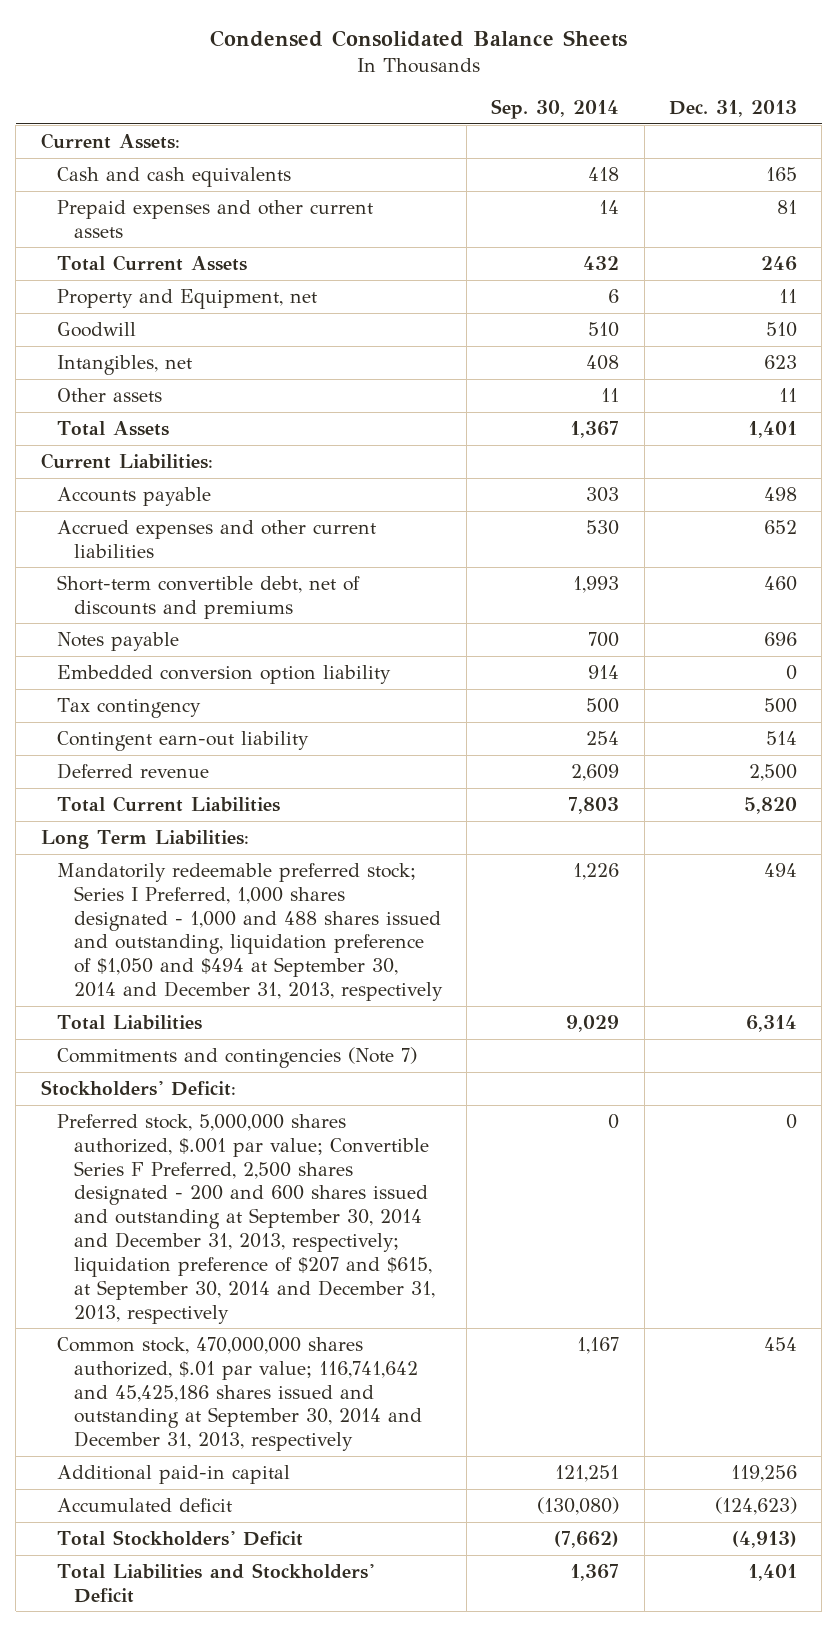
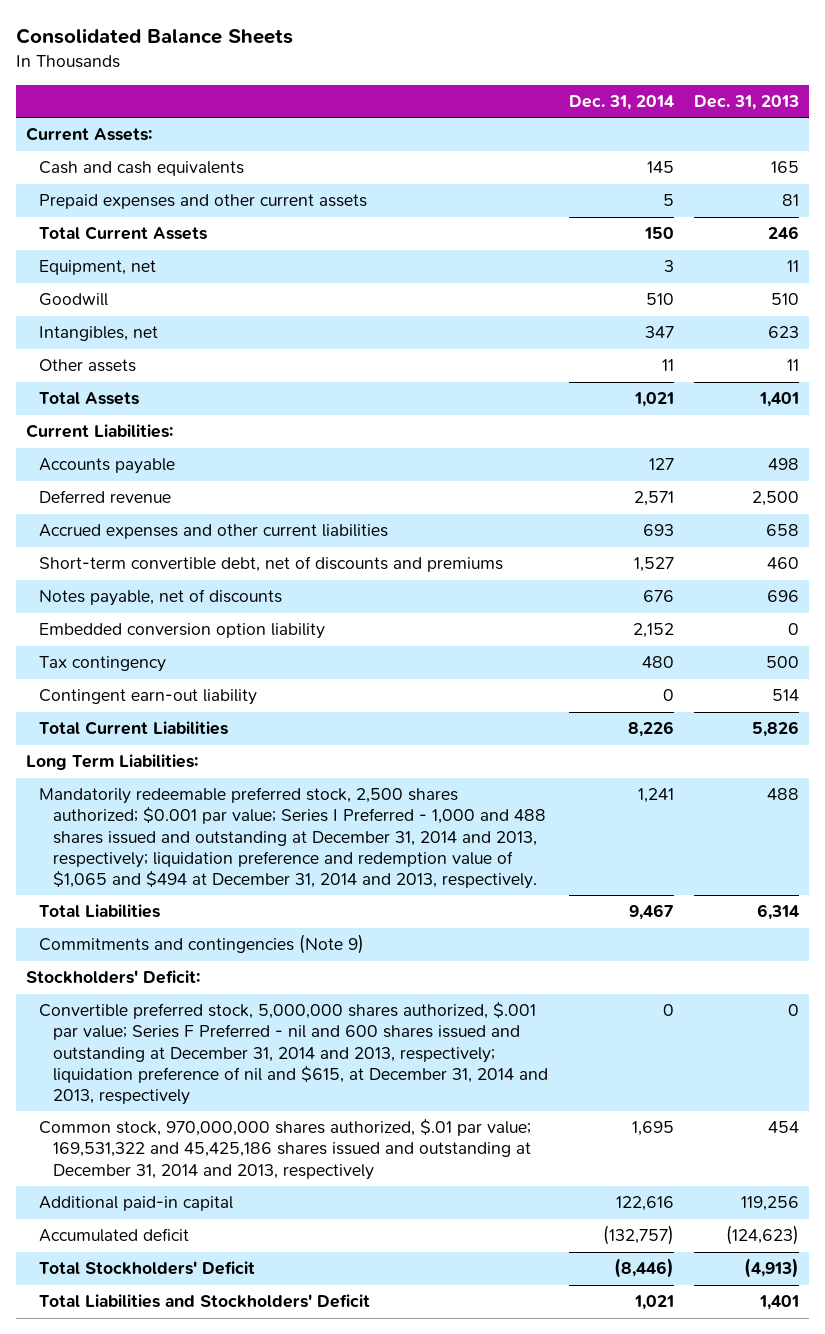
[209,29,627,47] Condensed Consolidated Balance Sheets -> [15,27,293,44] Consolidated Balance Sheets
[491,99,620,120] Sep. 30, 2014 -> none
none -> [568,95,674,111] Dec. 31, 2014
[57,288,318,309] Property and Equipment, net -> [39,260,157,276] Equipment, net
[57,762,210,779] Deferred revenue -> [39,490,172,504] Deferred revenue
[763,519,797,534] 652 -> [766,524,800,537] 658
[57,631,180,651] Notes payable -> [39,589,283,607] Notes payable, net of discounts
[743,796,797,814] 5,820 -> [752,721,800,738] 5,826
[57,862,443,1002] Mandatorily redeemable preferred stock; Series I Preferred, 1,000 shares designated - 1,000 and 488 shares issued and outstanding, liquidation preference of $1,050 and $494 at September 30, 2014 and December 31, 2013, respectively -> [39,787,546,889] Mandatorily redeemable preferred stock, 2,500 shares authorized; $0.001 par value; Series I Preferred - 1,000 and 488 shares issued and outstanding at December 31, 2014 and 2013, respectively; liquidation preference and redemption value of $1,065 and $494 at December 31, 2014 and 2013, respectively.
[763,862,797,877] 494 -> [767,788,800,801] 488
[57,1046,418,1068] Commitments and contingencies (Note 7) -> [39,934,365,955] Commitments and contingencies (Note 9)
[57,1113,435,1324] Preferred stock, 5,000,000 shares authorized, $.001 par value; Convertible Series F Preferred, 2,500 shares designated - 200 and 600 shares issued and outstanding at September 30, 2014 and December 31, 2013, respectively; liquidation preference of $207 and $615, at September 30, 2014 and December 31, 2013, respectively -> [39,1002,548,1105] Convertible preferred stock, 5,000,000 shares authorized, $.001 par value; Series F Preferred - nil and 600 shares issued and outstanding at December 31, 2014 and 2013, respectively; liquidation preference of nil and $615, at December 31, 2014 and 2013, respectively
[57,1336,422,1452] Common stock, 470,000,000 shares authorized, $.01 par value; 116,741,642 and 45,425,186 shares issued and outstanding at September 30, 2014 and December 31, 2013, respectively -> [39,1119,532,1180] Common stock, 970,000,000 shares authorized, $.01 par value; 169,531,322 and 45,425,186 shares issued and outstanding at December 31, 2014 and 2013, respectively

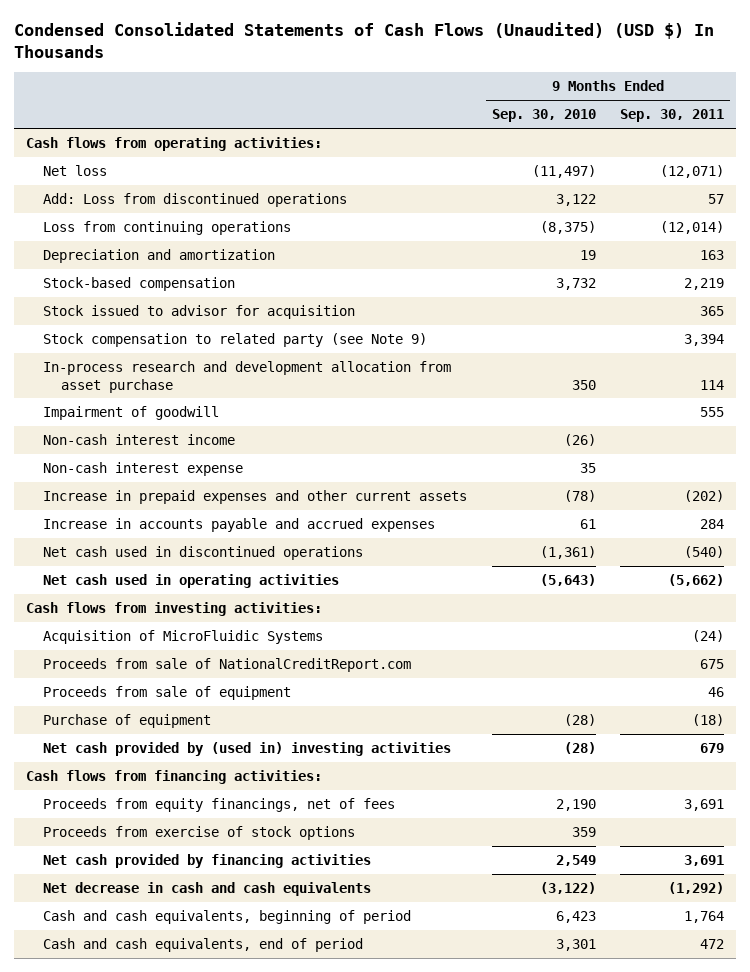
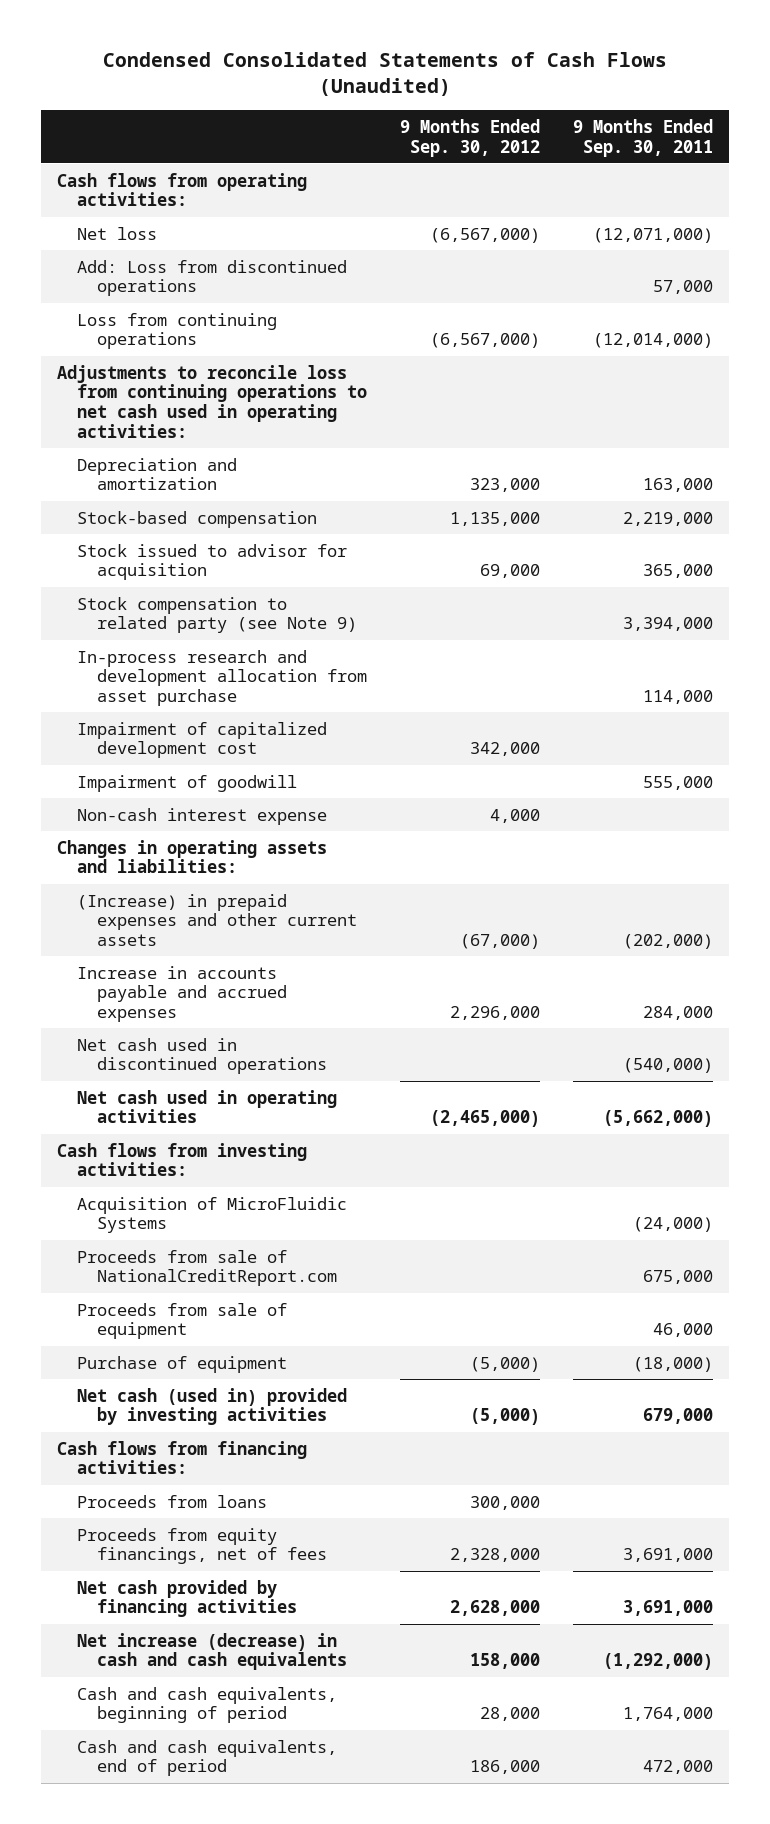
[13,22,714,59] Condensed Consolidated Statements of Cash Flows (Unaudited) (USD $) In Thousands -> [102,51,667,97] Condensed Consolidated Statements of Cash Flows (Unaudited)
[491,109,596,123] Sep. 30, 2010 -> none
none -> [399,118,540,157] 9 Months Ended Sep. 30, 2012
[43,434,236,446] Non-cash interest income -> none
[659,165,724,179] (12,071) -> [592,227,713,243] (12,071,000)
[707,194,724,205] 57 -> [652,280,713,295] 57,000
[659,221,724,235] (12,014) -> [592,333,713,349] (12,014,000)
none -> [57,364,368,438] Adjustments to reconcile loss from continuing operations to net cash used in operating activities:
[699,250,724,261] 163 -> [642,478,713,493] 163,000
[683,278,724,291] 2,219 -> [622,511,713,526] 2,219,000
[699,306,724,317] 365 -> [642,564,713,579] 365,000
[683,334,724,347] 3,394 -> [622,617,713,632] 3,394,000
[699,379,724,390] 114 -> [642,690,713,705] 114,000
none -> [77,721,328,759] Impairment of capitalized development cost
[699,407,724,418] 555 -> [642,775,713,790] 555,000
none -> [57,839,328,874] Changes in operating assets and liabilities:
[43,490,468,505] Increase in prepaid expenses and other current assets -> [77,893,357,947] (Increase) in prepaid expenses and other current assets
[683,490,724,503] (202) -> [622,934,713,950] (202,000)
[699,519,724,530] 284 -> [642,1006,713,1021] 284,000
[683,546,724,559] (540) -> [622,1058,713,1074] (540,000)
[667,574,724,587] (5,662) -> [602,1110,713,1128] (5,662,000)
[691,630,724,643] (24) -> [632,1217,713,1233] (24,000)
[699,659,724,670] 675 -> [642,1270,713,1285] 675,000
[707,687,724,698] 46 -> [652,1323,713,1338] 46,000
[691,714,724,727] (18) -> [632,1356,713,1372] (18,000)
[43,742,452,757] Net cash provided by (used in) investing activities -> [77,1387,348,1426] Net cash (used in) provided by investing activities
[699,743,724,754] 679 -> [642,1408,713,1425] 679,000
[43,826,356,841] Proceeds from exercise of stock options -> none
none -> [77,1494,268,1508] Proceeds from loans
[683,799,724,812] 3,691 -> [622,1548,713,1563] 3,691,000
[683,855,724,867] 3,691 -> [622,1600,713,1617] 3,691,000
[43,882,372,897] Net decrease in cash and cash equivalents -> [77,1632,347,1671] Net increase (decrease) in cash and cash equivalents
[667,882,724,895] (1,292) -> [602,1653,713,1671] (1,292,000)
[683,911,724,924] 1,764 -> [622,1707,713,1722] 1,764,000
[699,939,724,950] 472 -> [642,1760,713,1775] 472,000

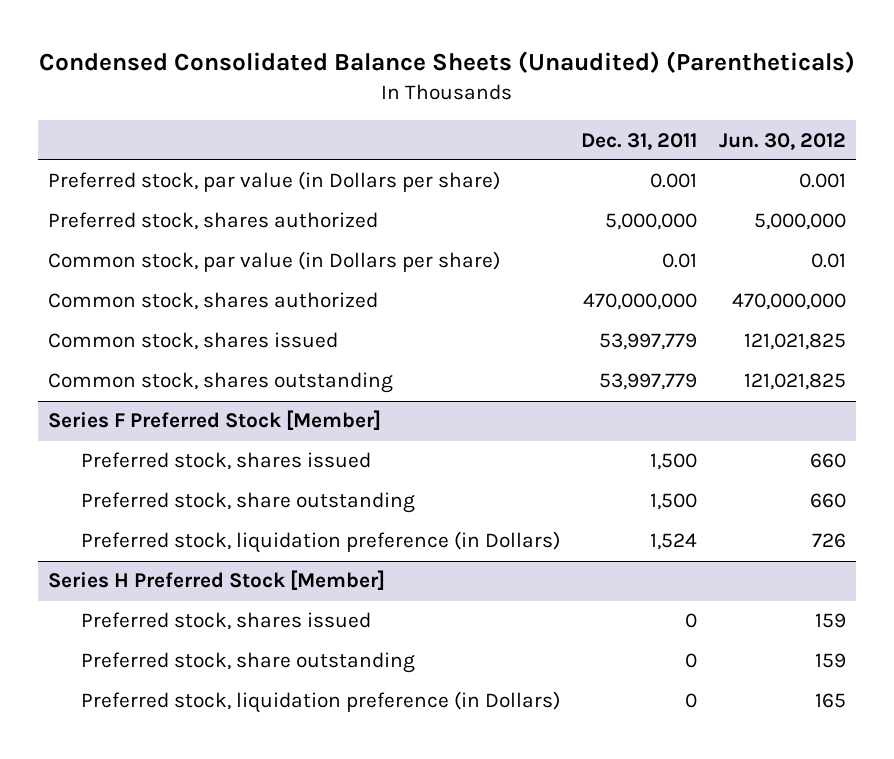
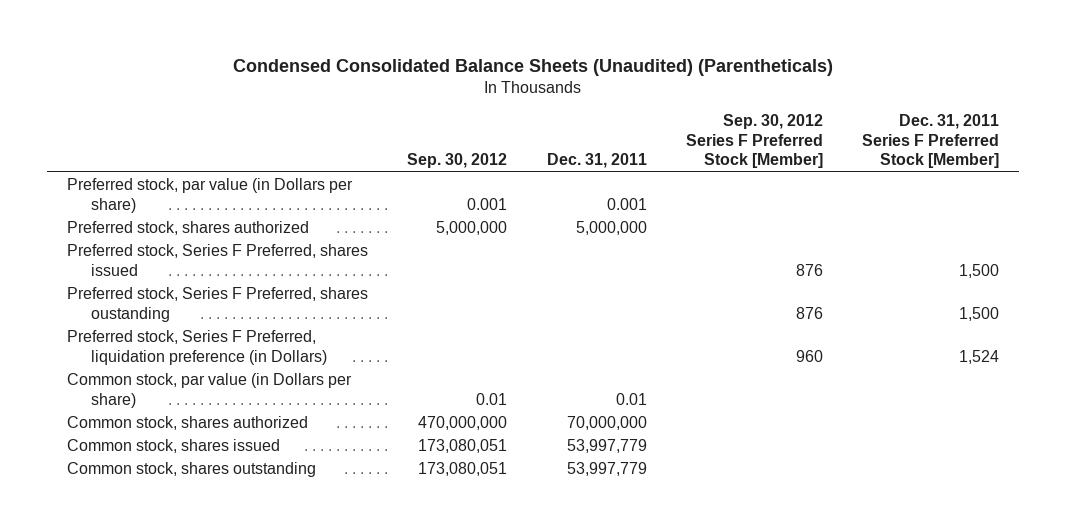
[718,132,846,150] Jun. 30, 2012 -> none
none -> [407,153,508,169] Sep. 30, 2012
none -> [685,114,823,169] Sep. 30, 2012 Series F Preferred Stock [Member]
none -> [862,114,1000,169] Dec. 31, 2011 Series F Preferred Stock [Member]
none -> [67,244,369,276] Preferred stock, Series F Preferred, shares issued
none -> [67,287,369,322] Preferred stock, Series F Preferred, shares oustanding
none -> [67,330,328,365] Preferred stock, Series F Preferred, liquidation preference (in Dollars)
[583,293,698,311] 470,000,000 -> [566,416,647,431] 70,000,000
[48,410,382,431] Series F Preferred Stock [Member] -> none
[80,452,371,471] Preferred stock, shares issued -> none
[80,492,415,514] Preferred stock, share outstanding -> none
[80,531,560,554] Preferred stock, liquidation preference (in Dollars) -> none
[48,570,386,591] Series H Preferred Stock [Member] -> none
[80,612,371,631] Preferred stock, shares issued -> none
[80,652,415,674] Preferred stock, share outstanding -> none
[80,691,560,714] Preferred stock, liquidation preference (in Dollars) -> none

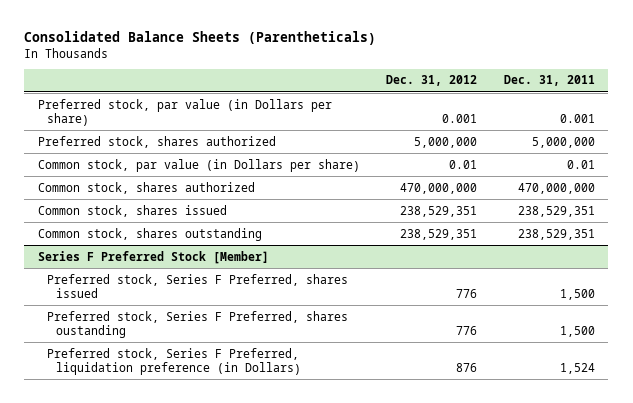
[233,58,834,76] Condensed Consolidated Balance Sheets (Unaudited) (Parentheticals) -> [24,31,377,46] Consolidated Balance Sheets (Parentheticals)
[407,153,508,169] Sep. 30, 2012 -> none
[685,114,823,169] Sep. 30, 2012 Series F Preferred Stock [Member] -> none
[862,114,1000,169] Dec. 31, 2011 Series F Preferred Stock [Member] -> none
none -> [386,75,478,87] Dec. 31, 2012
[67,244,369,276] Preferred stock, Series F Preferred, shares issued -> none
[67,287,369,322] Preferred stock, Series F Preferred, shares oustanding -> none
[67,330,328,365] Preferred stock, Series F Preferred, liquidation preference (in Dollars) -> none
[566,416,647,431] 70,000,000 -> [518,182,596,194] 470,000,000
[566,439,647,454] 53,997,779 -> [518,205,596,217] 238,529,351
[566,462,647,477] 53,997,779 -> [518,228,596,240] 238,529,351
none -> [37,250,269,264] Series F Preferred Stock [Member]
none -> [46,273,348,298] Preferred stock, Series F Preferred, shares issued
none -> [46,310,348,338] Preferred stock, Series F Preferred, shares oustanding
none -> [46,347,301,375] Preferred stock, Series F Preferred, liquidation preference (in Dollars)

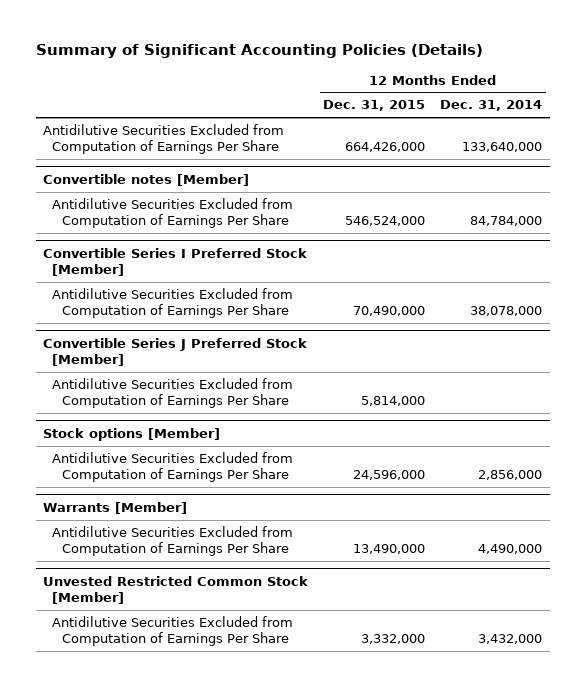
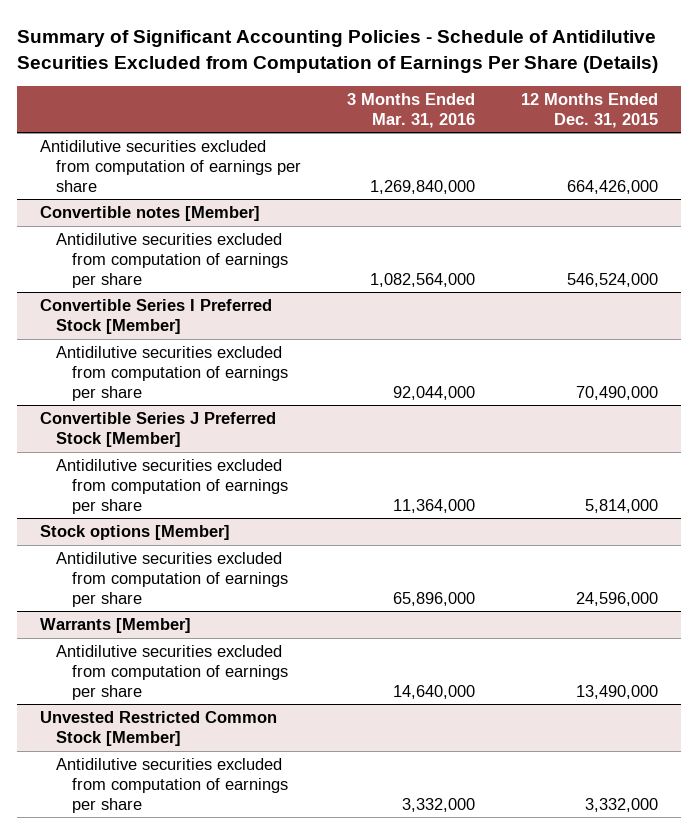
[35,44,483,59] Summary of Significant Accounting Policies (Details) -> [16,29,658,73] Summary of Significant Accounting Policies - Schedule of Antidilutive Securities Excluded from Computation of Earnings Per Share (Details)
[440,100,543,112] Dec. 31, 2014 -> none
none -> [347,92,476,128] 3 Months Ended Mar. 31, 2016
[43,123,285,154] Antidilutive Securities Excluded from Computation of Earnings Per Share -> [39,140,302,192] Antidilutive securities excluded from computation of earnings per share
[52,197,294,228] Antidilutive Securities Excluded from Computation of Earnings Per Share -> [56,233,289,288] Antidilutive securities excluded from computation of earnings per share
[52,287,294,318] Antidilutive Securities Excluded from Computation of Earnings Per Share -> [56,346,289,401] Antidilutive securities excluded from computation of earnings per share
[52,377,294,408] Antidilutive Securities Excluded from Computation of Earnings Per Share -> [56,459,289,514] Antidilutive securities excluded from computation of earnings per share
[52,451,294,482] Antidilutive Securities Excluded from Computation of Earnings Per Share -> [56,552,289,607] Antidilutive securities excluded from computation of earnings per share
[52,525,294,556] Antidilutive Securities Excluded from Computation of Earnings Per Share -> [56,645,289,700] Antidilutive securities excluded from computation of earnings per share
[52,615,294,646] Antidilutive Securities Excluded from Computation of Earnings Per Share -> [56,758,289,813] Antidilutive securities excluded from computation of earnings per share

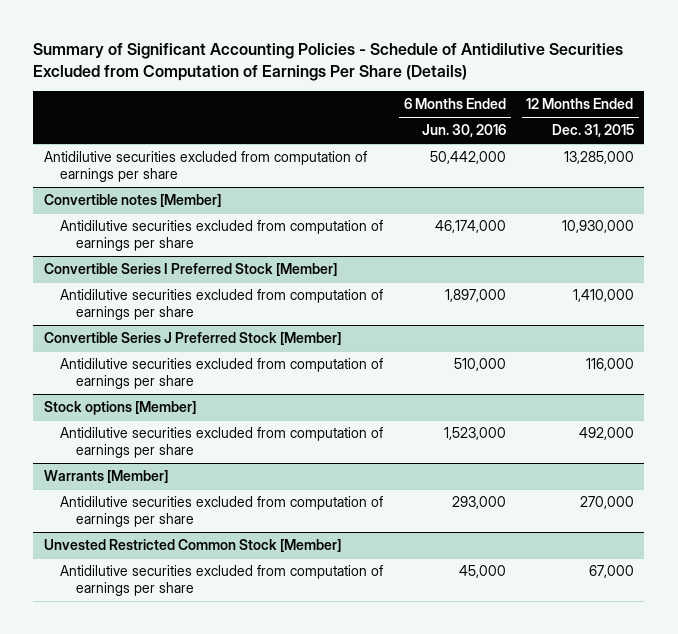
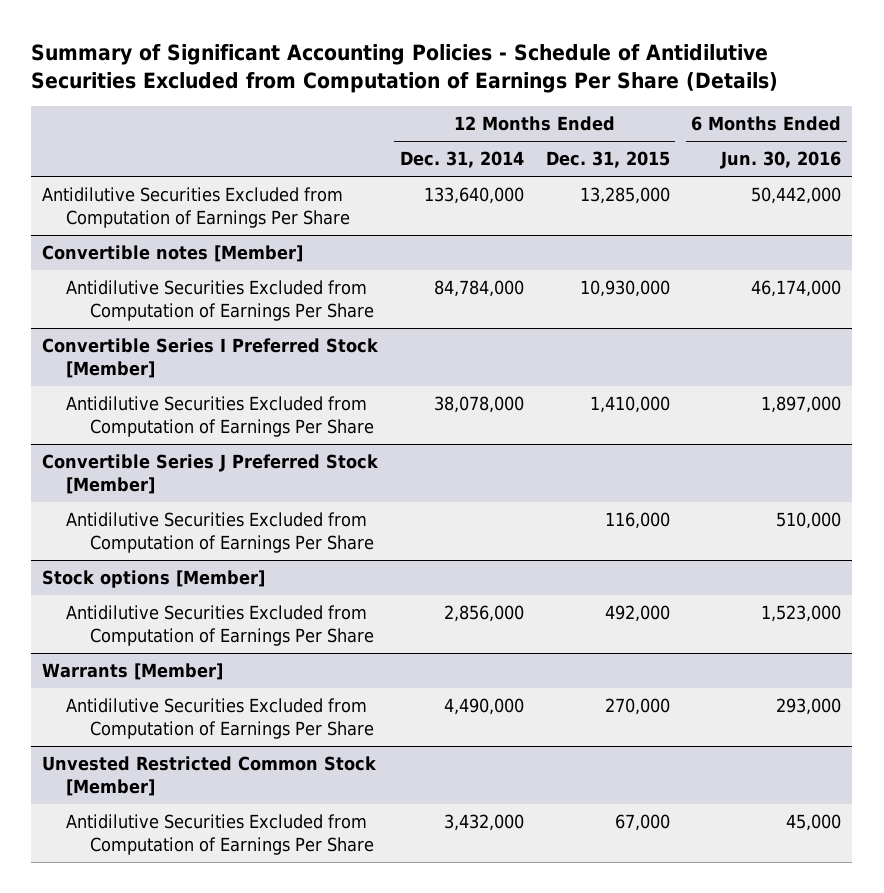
none -> [399,151,524,169] Dec. 31, 2014
[43,151,367,182] Antidilutive securities excluded from computation of earnings per share -> [42,187,351,228] Antidilutive Securities Excluded from Computation of Earnings Per Share
[59,220,383,251] Antidilutive securities excluded from computation of earnings per share -> [66,280,375,321] Antidilutive Securities Excluded from Computation of Earnings Per Share
[59,289,383,320] Antidilutive securities excluded from computation of earnings per share -> [66,396,375,437] Antidilutive Securities Excluded from Computation of Earnings Per Share
[59,358,383,389] Antidilutive securities excluded from computation of earnings per share -> [66,512,375,553] Antidilutive Securities Excluded from Computation of Earnings Per Share
[59,427,383,458] Antidilutive securities excluded from computation of earnings per share -> [66,605,375,646] Antidilutive Securities Excluded from Computation of Earnings Per Share
[59,496,383,527] Antidilutive securities excluded from computation of earnings per share -> [66,698,375,739] Antidilutive Securities Excluded from Computation of Earnings Per Share
[59,565,383,596] Antidilutive securities excluded from computation of earnings per share -> [66,814,375,855] Antidilutive Securities Excluded from Computation of Earnings Per Share

